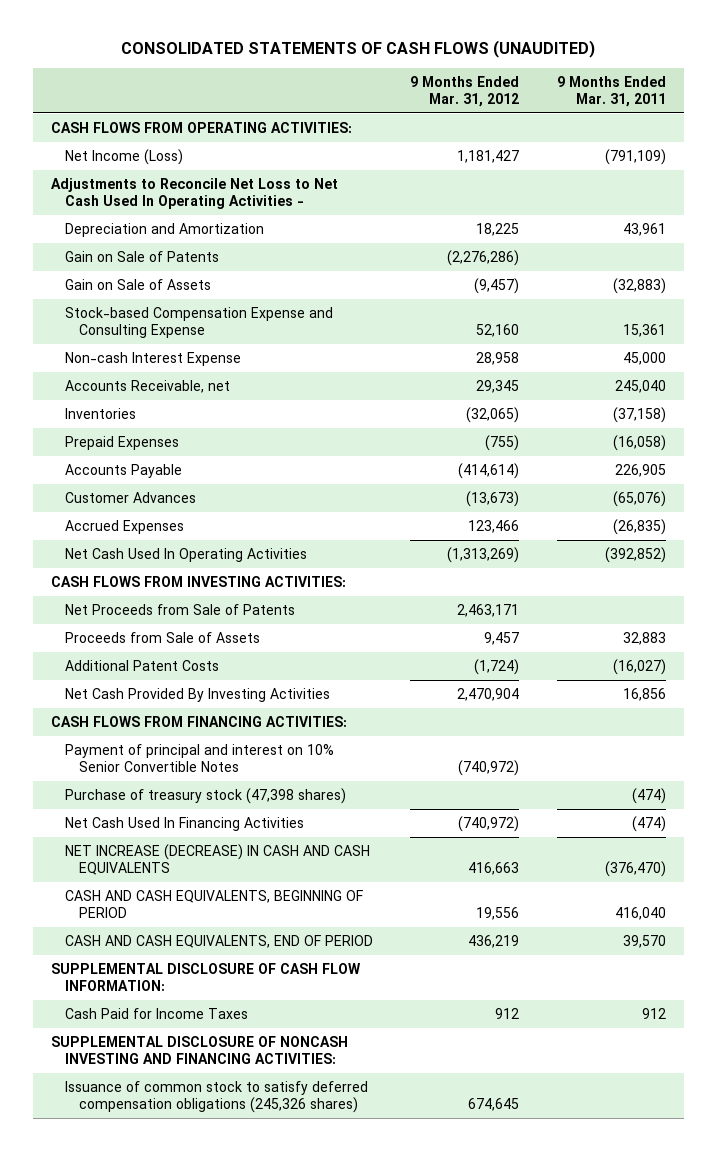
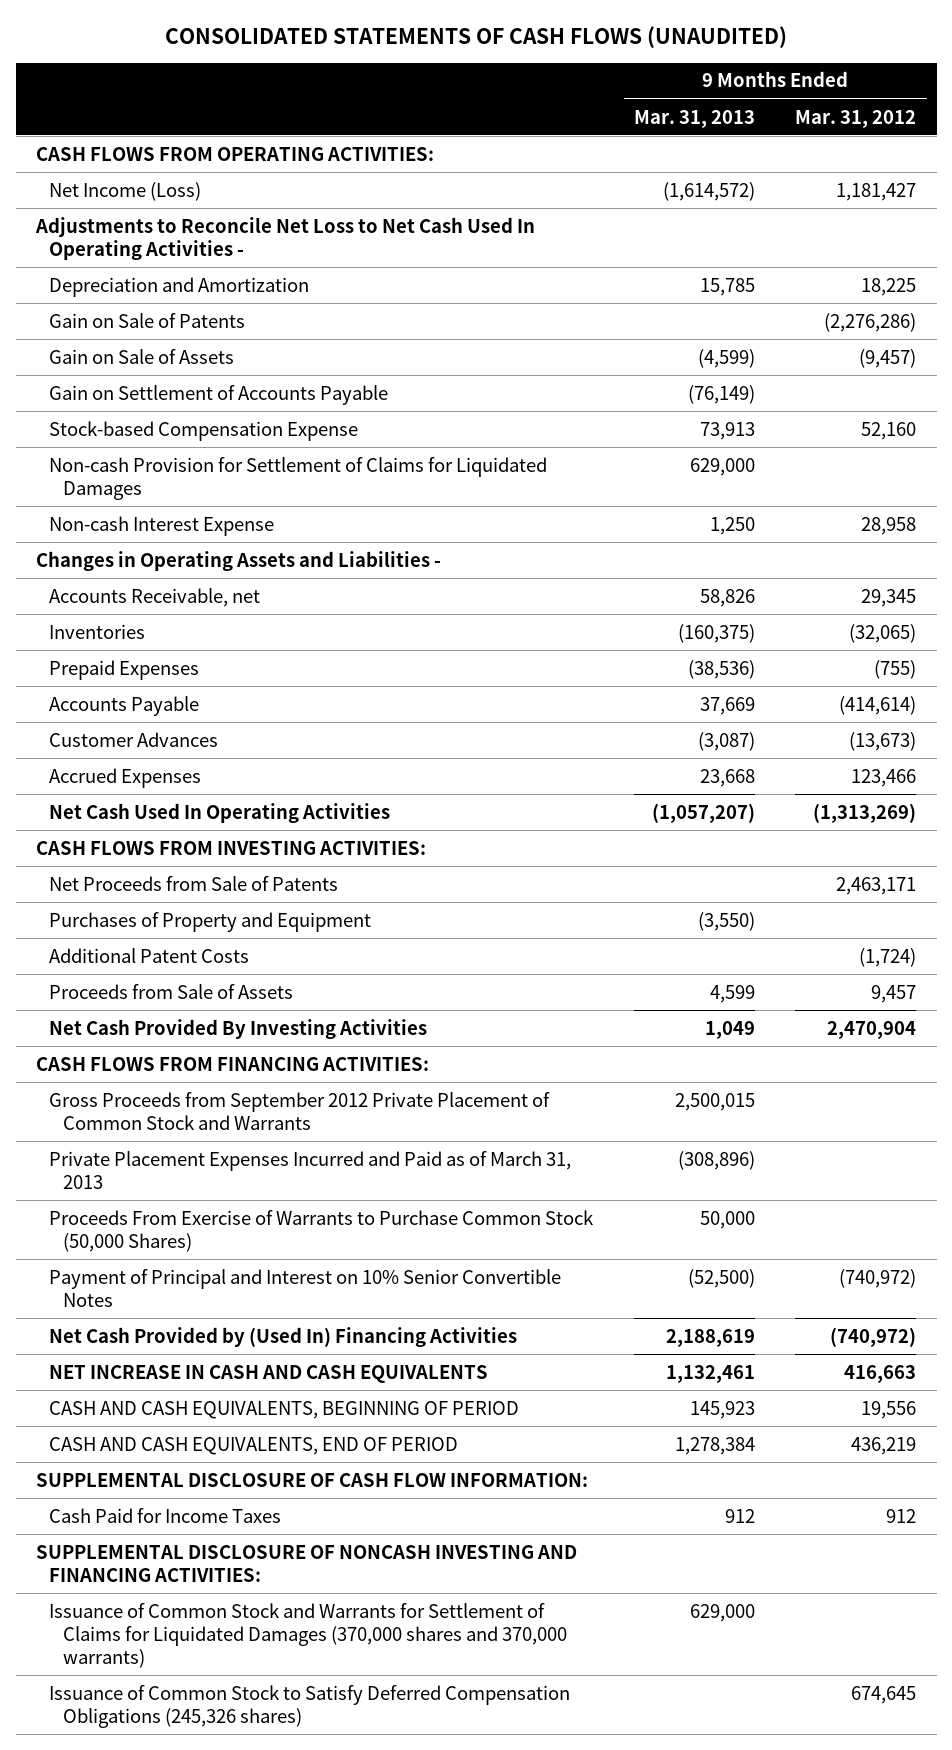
[556,76,666,108] 9 Months Ended Mar. 31, 2011 -> none
none -> [633,109,755,128] Mar. 31, 2013
none -> [49,384,389,405] Gain on Settlement of Accounts Payable
[65,306,334,338] Stock-based Compensation Expense and Consulting Expense -> [49,420,359,441] Stock-based Compensation Expense
none -> [49,456,548,500] Non-cash Provision for Settlement of Claims for Liquidated Damages
none -> [35,550,441,571] Changes in Operating Assets and Liabilities -
none -> [49,911,372,932] Purchases of Property and Equipment
[65,631,261,643] Proceeds from Sale of Assets -> [49,983,294,999] Proceeds from Sale of Assets
[65,787,347,804] Purchase of treasury stock (47,398 shares) -> none
none -> [49,1091,551,1130] Gross Proceeds from September 2012 Private Placement of Common Stock and Warrants
none -> [49,1150,572,1189] Private Placement Expenses Incurred and Paid as of March 31, 2013
none -> [49,1209,595,1252] Proceeds From Exercise of Warrants to Purchase Common Stock (50,000 Shares)
[65,743,335,772] Payment of principal and interest on 10% Senior Convertible Notes -> [49,1268,562,1307] Payment of Principal and Interest on 10% Senior Convertible Notes
[65,816,305,831] Net Cash Used In Financing Activities -> [49,1326,518,1347] Net Cash Provided by (Used In) Financing Activities
[65,843,371,875] NET INCREASE (DECREASE) IN CASH AND CASH EQUIVALENTS -> [49,1364,489,1383] NET INCREASE IN CASH AND CASH EQUIVALENTS
none -> [49,1602,567,1668] Issuance of Common Stock and Warrants for Settlement of Claims for Liquidated Damages (370,000 shares and 370,000 warrants)
[65,1080,369,1113] Issuance of common stock to satisfy deferred compensation obligations (245,326 shares) -> [49,1684,571,1728] Issuance of Common Stock to Satisfy Deferred Compensation Obligations (245,326 shares)

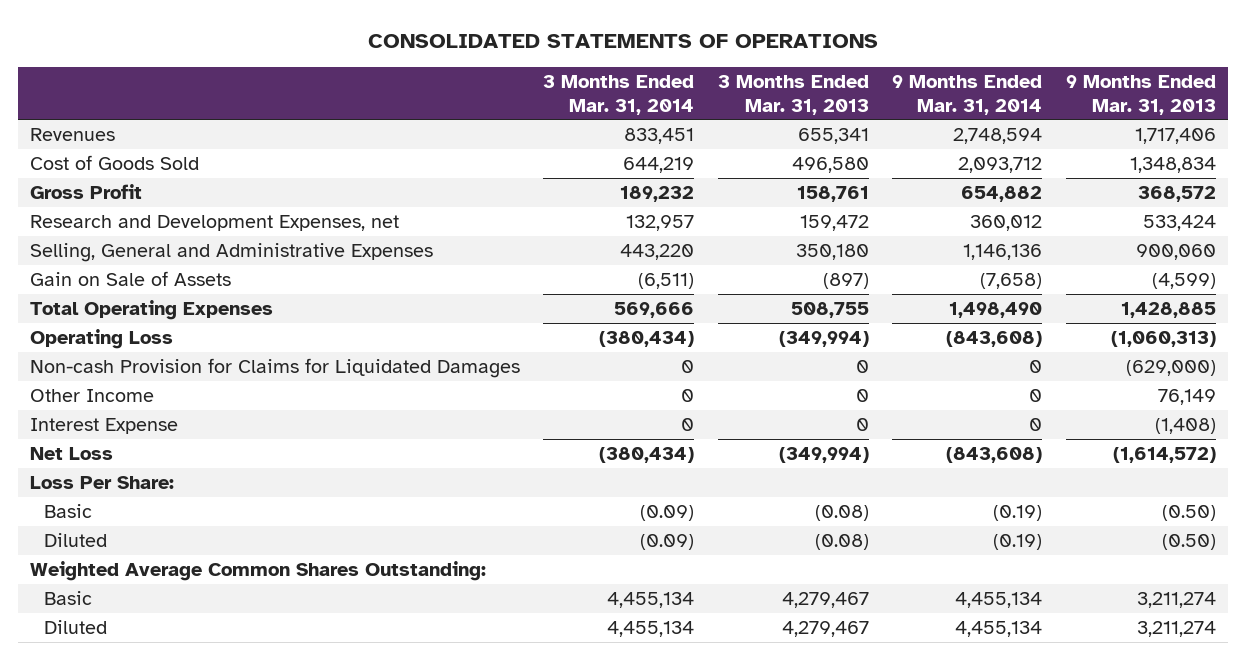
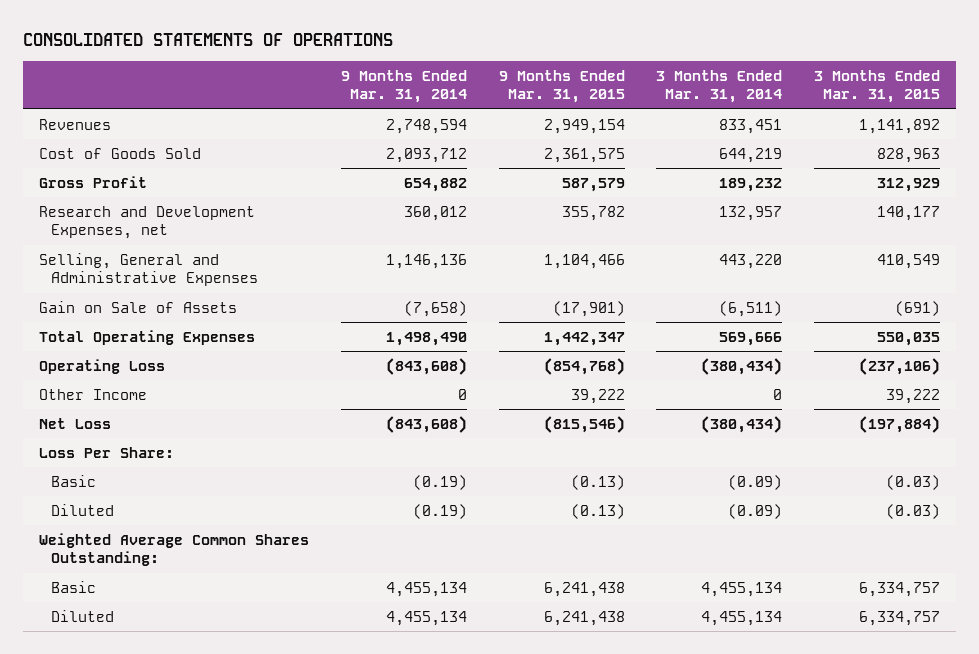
[717,75,869,115] 3 Months Ended Mar. 31, 2013 -> none
[1065,75,1216,115] 9 Months Ended Mar. 31, 2013 -> none
none -> [498,70,625,104] 9 Months Ended Mar. 31, 2015
none -> [813,70,940,104] 3 Months Ended Mar. 31, 2015
[29,358,520,379] Non-cash Provision for Claims for Liquidated Damages -> none
[29,418,178,435] Interest Expense -> none

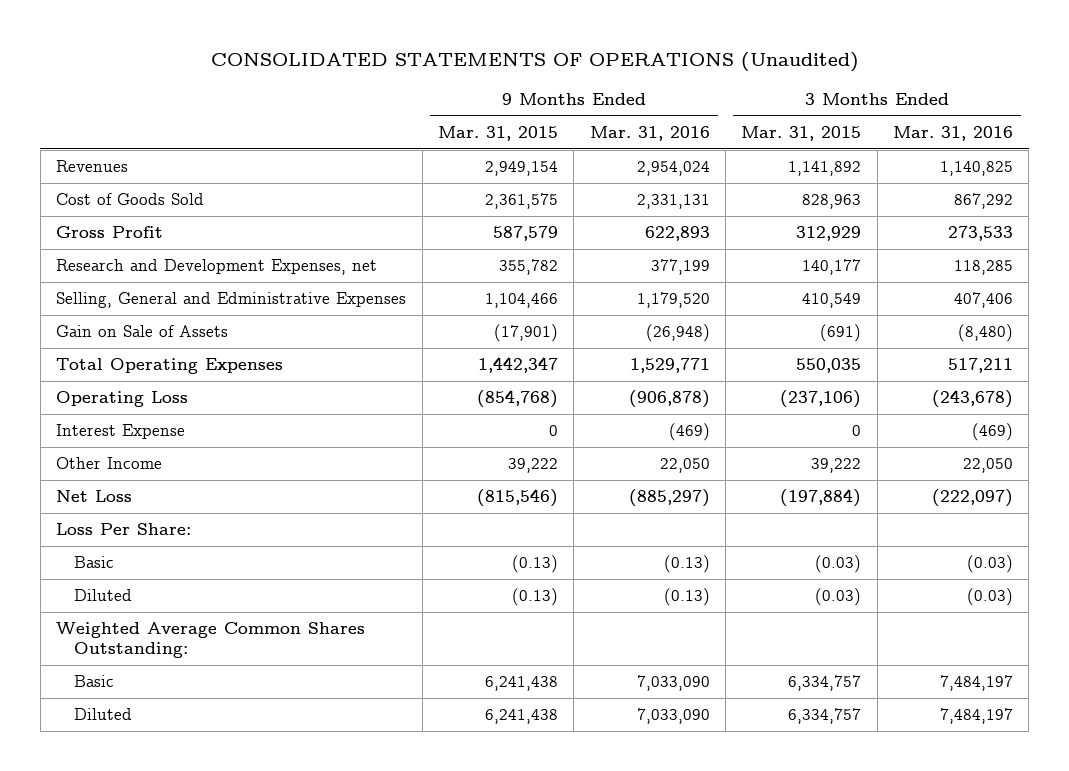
[23,33,394,47] CONSOLIDATED STATEMENTS OF OPERATIONS -> [210,51,859,72] CONSOLIDATED STATEMENTS OF OPERATIONS (Unaudited)
[340,70,467,104] 9 Months Ended Mar. 31, 2014 -> none
[656,70,783,104] 3 Months Ended Mar. 31, 2014 -> none
none -> [589,125,710,141] Mar. 31, 2016
none -> [893,125,1014,141] Mar. 31, 2016
[39,252,259,287] Selling, General and Administrative Expenses -> [56,292,407,309] Selling, General and Edministrative Expenses
none -> [56,424,186,440] Interest Expense

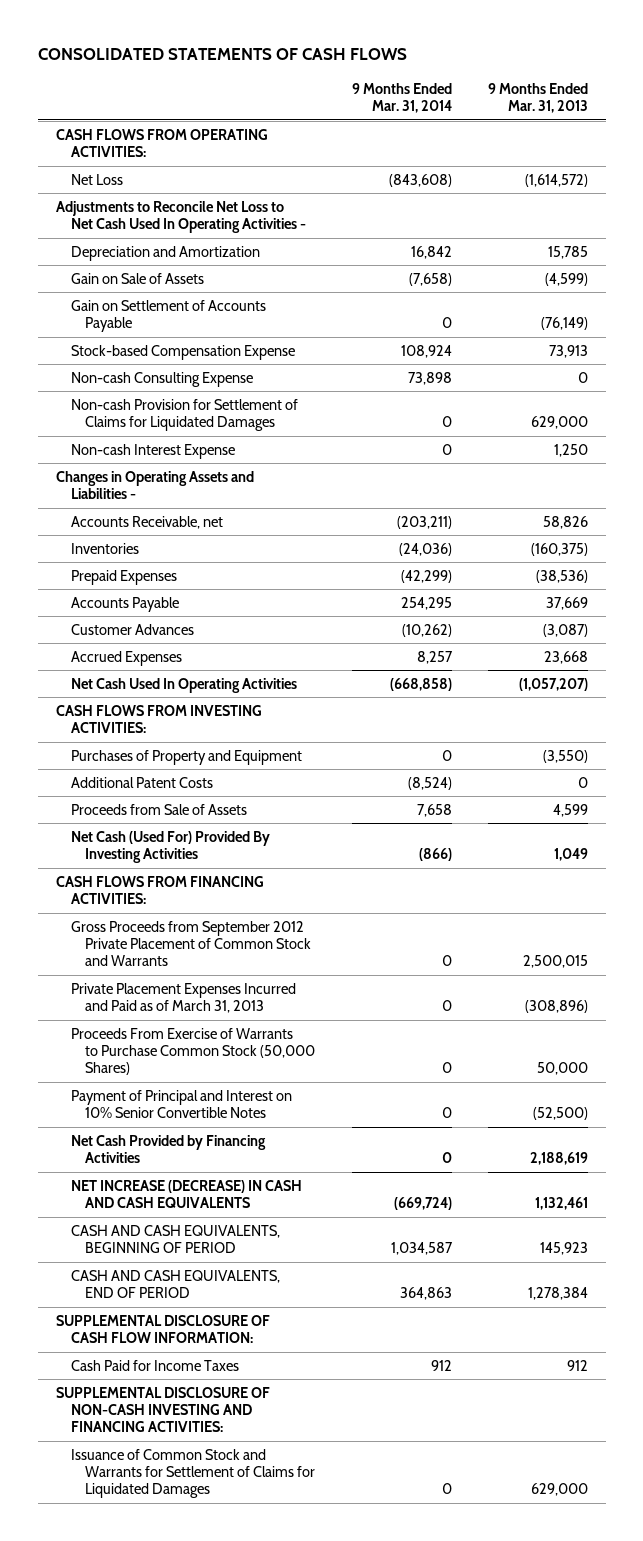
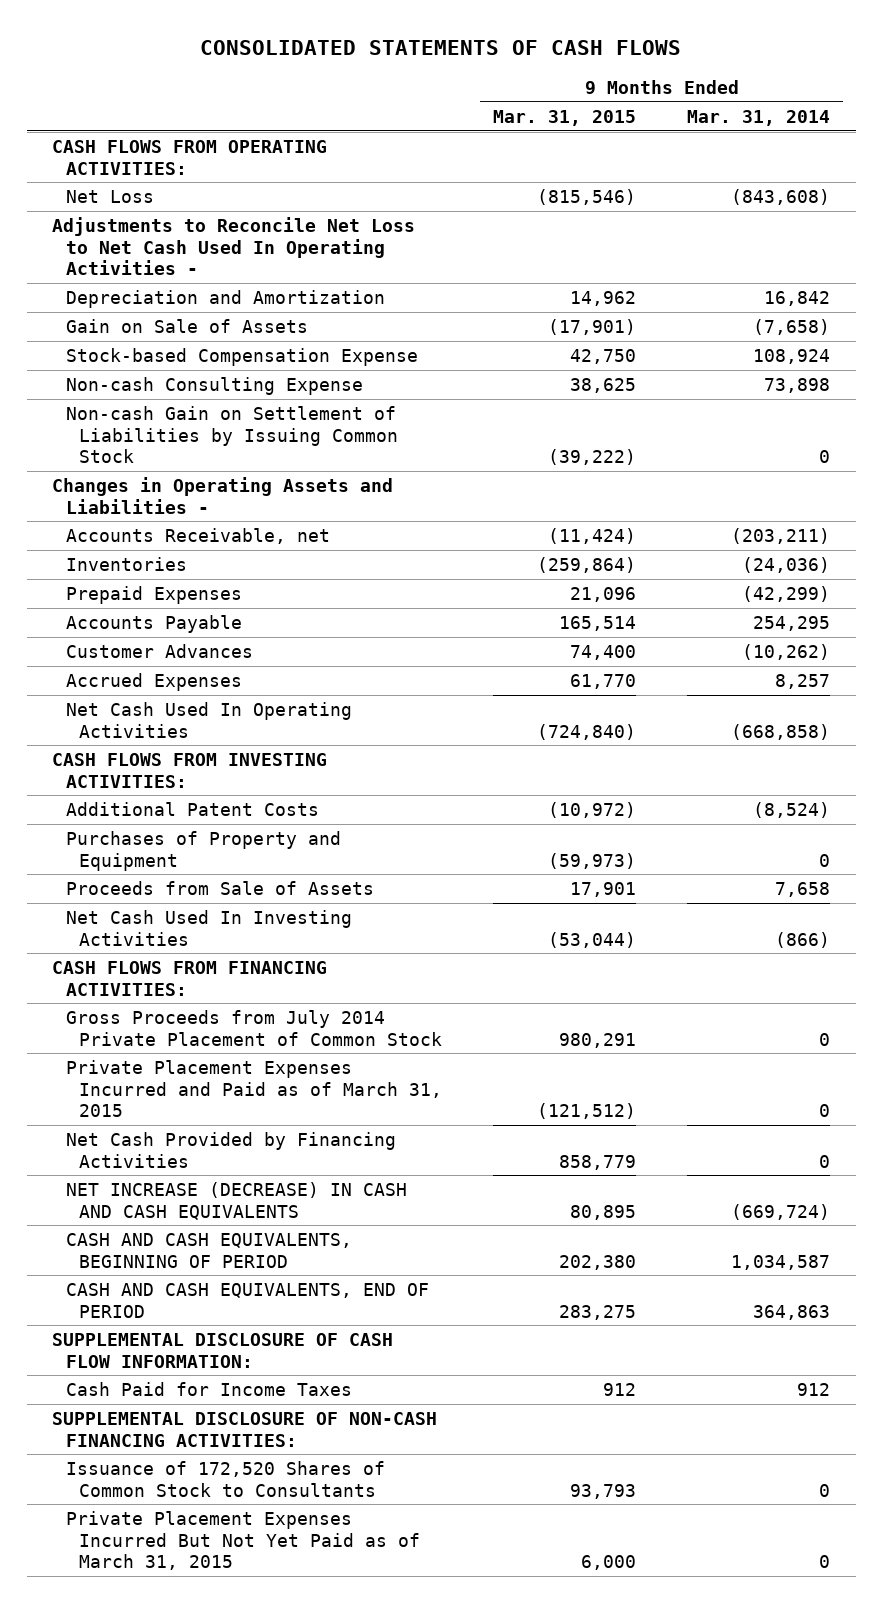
[487,82,588,113] 9 Months Ended Mar. 31, 2013 -> none
none -> [493,109,637,126] Mar. 31, 2015
[70,299,266,332] Gain on Settlement of Accounts Payable -> none
[70,398,298,431] Non-cash Provision for Settlement of Claims for Liquidated Damages -> none
[70,443,235,459] Non-cash Interest Expense -> none
none -> [65,406,398,464] Non-cash Gain on Settlement of Liabilities by Issuing Common Stock
[70,749,302,765] Purchases of Property and Equipment -> [65,831,341,871] Purchases of Property and Equipment
[70,830,270,863] Net Cash (Used For) Provided By Investing Activities -> [65,910,352,946] Net Cash Used In Investing Activities
[70,1027,316,1076] Proceeds From Exercise of Warrants to Purchase Common Stock (50,000 Shares) -> none
[70,1089,292,1118] Payment of Principal and Interest on 10% Senior Convertible Notes -> none
[70,920,312,967] Gross Proceeds from September 2012 Private Placement of Common Stock and Warrants -> [65,1010,442,1046] Gross Proceeds from July 2014 Private Placement of Common Stock
[70,982,296,1013] Private Placement Expenses Incurred and Paid as of March 31, 2013 -> [65,1060,442,1118] Private Placement Expenses Incurred and Paid as of March 31, 2015
[70,1448,316,1499] Issuance of Common Stock and Warrants for Settlement of Claims for Liquidated Damages -> none
[55,1386,270,1433] SUPPLEMENTAL DISCLOSURE OF NON-CASH INVESTING AND FINANCING ACTIVITIES: -> [52,1412,438,1447] SUPPLEMENTAL DISCLOSURE OF NON-CASH FINANCING ACTIVITIES:
none -> [65,1461,385,1497] Issuance of 172,520 Shares of Common Stock to Consultants
none -> [65,1511,420,1571] Private Placement Expenses Incurred But Not Yet Paid as of March 31, 2015

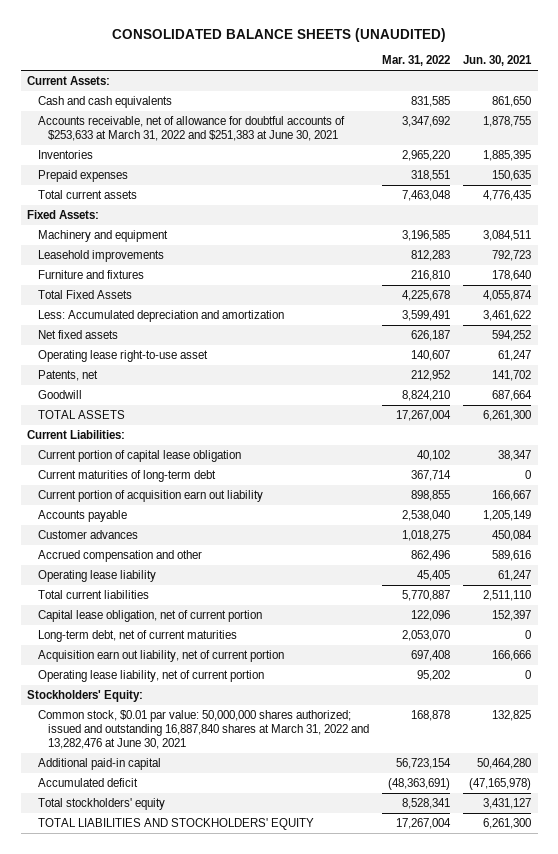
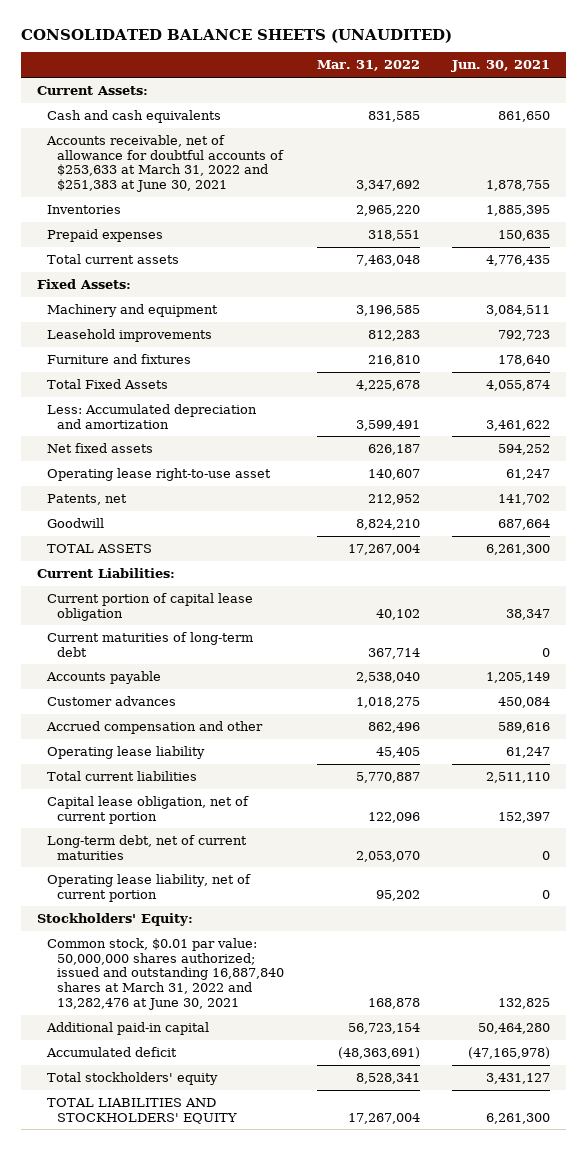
[37,490,263,503] Current portion of acquisition earn out liability -> none
[37,650,284,663] Acquisition earn out liability, net of current portion -> none

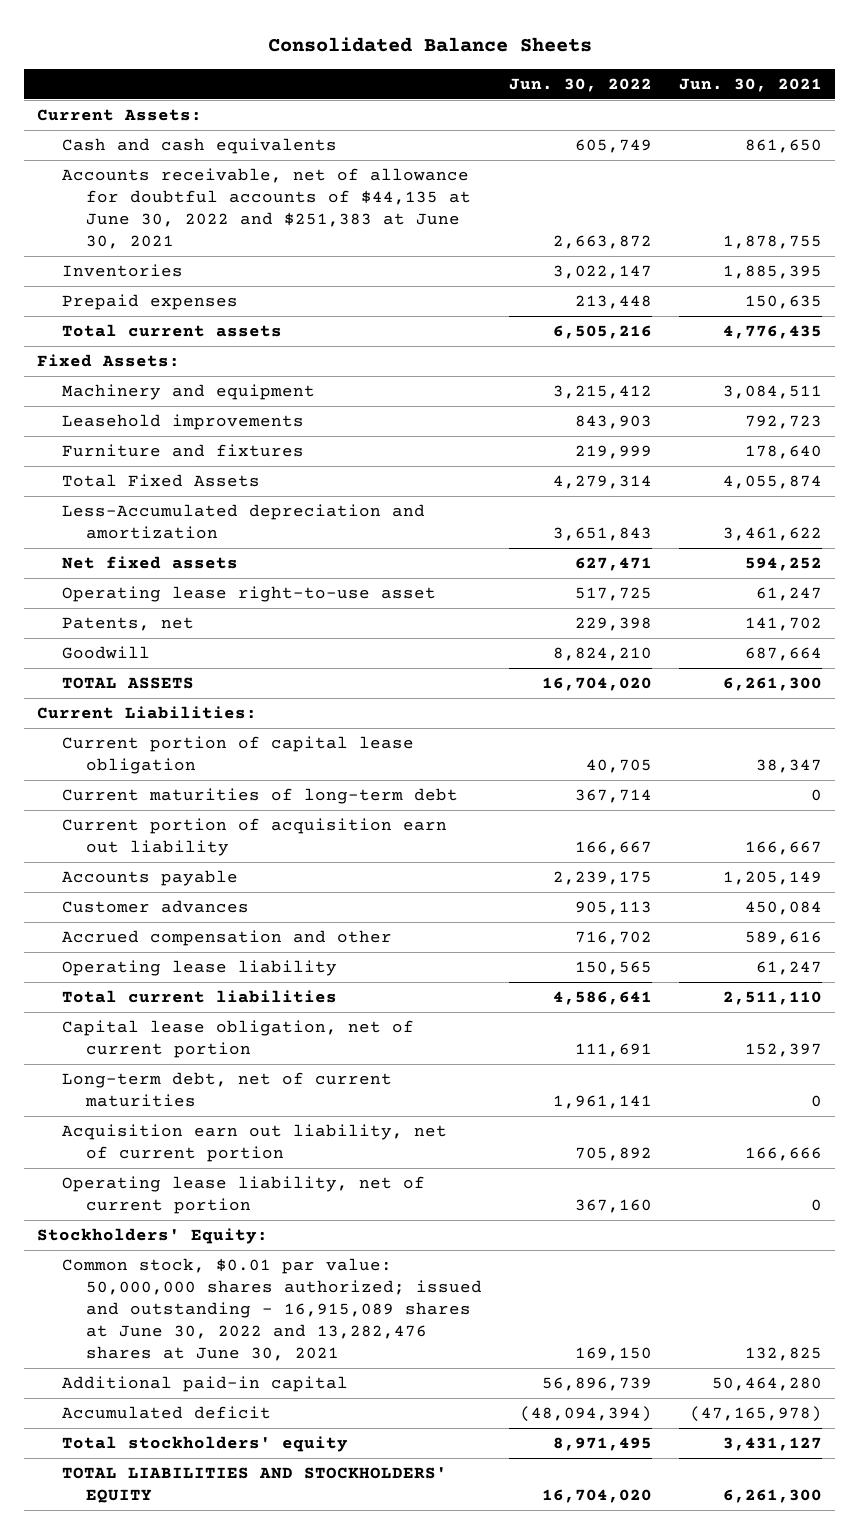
[20,29,452,44] CONSOLIDATED BALANCE SHEETS (UNAUDITED) -> [267,37,592,53] Consolidated Balance Sheets
[316,60,420,72] Mar. 31, 2022 -> none
none -> [508,78,652,93] Jun. 30, 2022
[46,134,285,193] Accounts receivable, net of allowance for doubtful accounts of $253,633 at March 31, 2022 and $251,383 at June 30, 2021 -> [61,168,472,249] Accounts receivable, net of allowance for doubtful accounts of $44,135 at June 30, 2022 and $251,383 at June 30, 2021
[47,403,258,429] Less: Accumulated depreciation and amortization -> [61,504,425,540] Less-Accumulated depreciation and amortization
none -> [61,818,447,857] Current portion of acquisition earn out liability
none -> [61,1124,447,1163] Acquisition earn out liability, net of current portion
[47,937,285,1011] Common stock, $0.01 par value: 50,000,000 shares authorized; issued and outstanding 16,887,840 shares at March 31, 2022 and 13,282,476 at June 30, 2021 -> [61,1258,483,1361] Common stock, $0.01 par value: 50,000,000 shares authorized; issued and outstanding - 16,915,089 shares at June 30, 2022 and 13,282,476 shares at June 30, 2021

